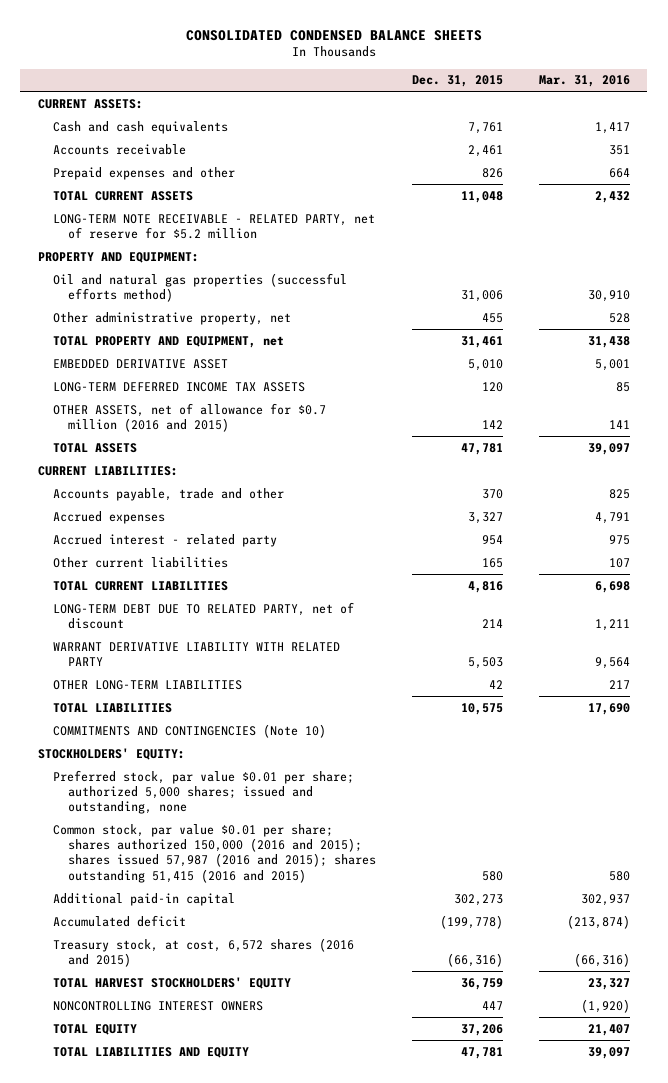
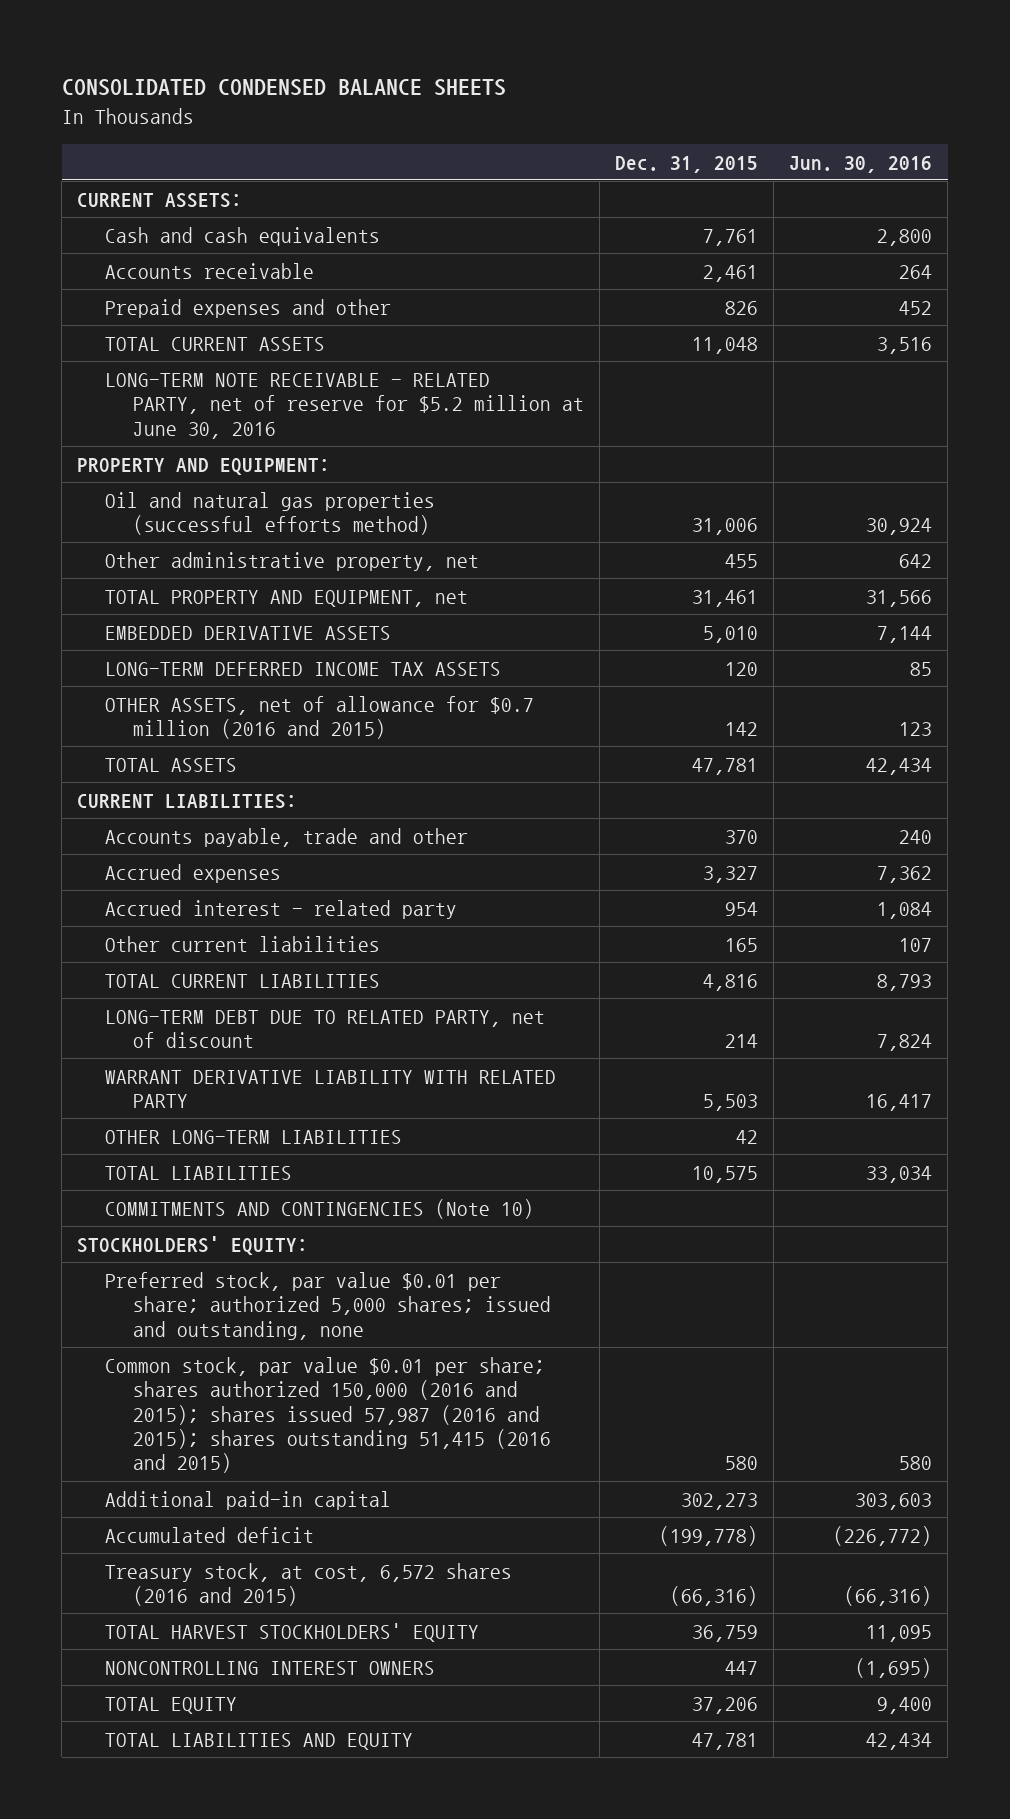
[538,75,630,88] Mar. 31, 2016 -> none
none -> [789,155,933,173] Jun. 30, 2016
[53,213,376,240] LONG-TERM NOTE RECEIVABLE - RELATED PARTY, net of reserve for $5.2 million -> [105,372,585,439] LONG-TERM NOTE RECEIVABLE - RELATED PARTY, net of reserve for $5.2 million at June 30, 2016
[53,358,229,369] EMBEDDED DERIVATIVE ASSET -> [105,625,392,640] EMBEDDED DERIVATIVE ASSETS

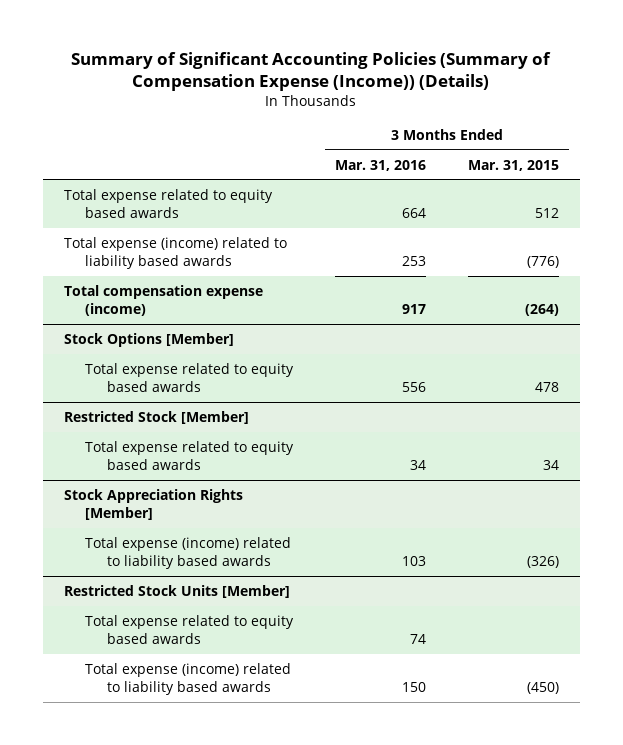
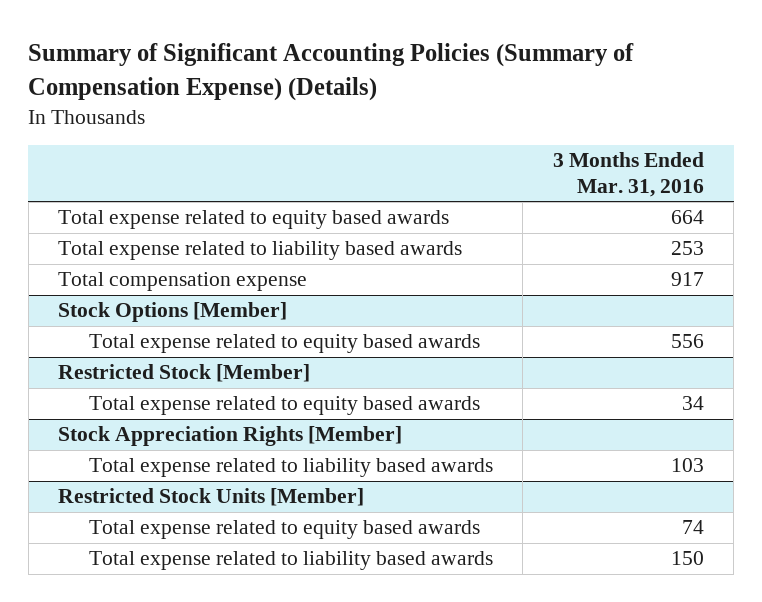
[71,51,552,91] Summary of Significant Accounting Policies (Summary of Compensation Expense (Income)) (Details) -> [28,43,635,101] Summary of Significant Accounting Policies (Summary of Compensation Expense) (Details)
[467,159,559,171] Mar. 31, 2015 -> none
[63,236,287,270] Total expense (income) related to liability based awards -> [58,241,463,261] Total expense related to liability based awards
[63,284,263,317] Total compensation expense (income) -> [58,272,308,292] Total compensation expense
[85,536,292,570] Total expense (income) related to liability based awards -> [88,458,493,478] Total expense related to liability based awards
[85,662,292,696] Total expense (income) related to liability based awards -> [88,551,493,571] Total expense related to liability based awards

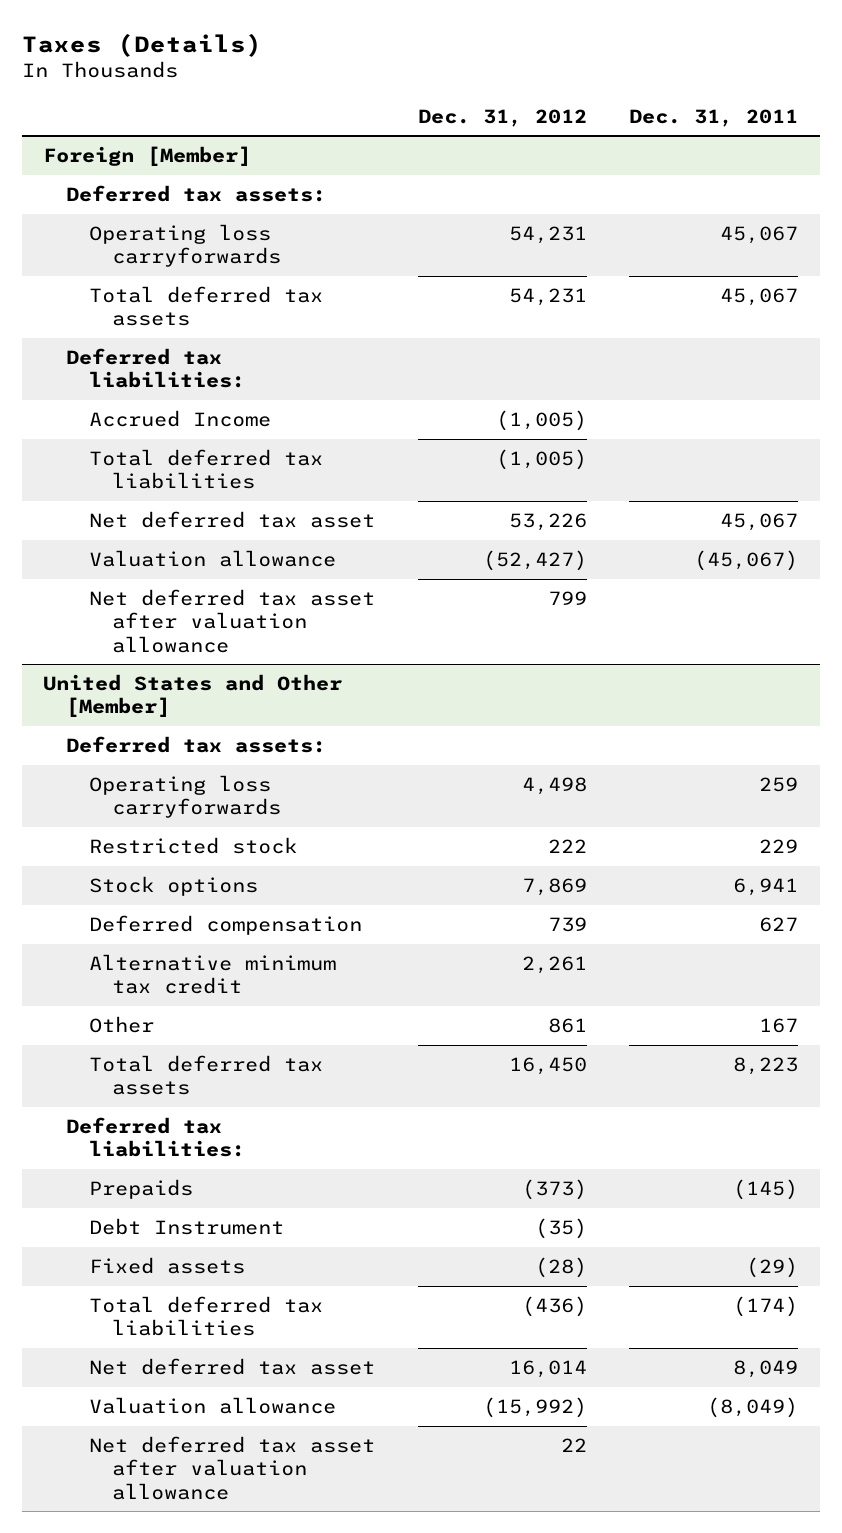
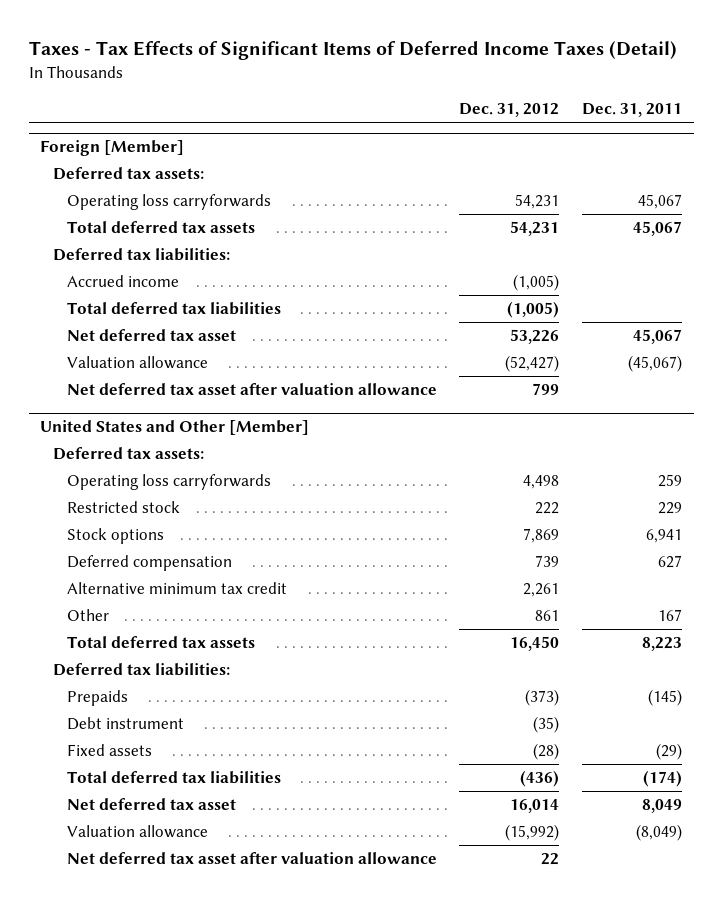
[21,32,262,57] Taxes (Details) -> [28,41,677,61] Taxes - Tax Effects of Significant Items of Deferred Income Taxes (Detail)
[88,409,271,427] Accrued Income -> [66,275,179,288] Accrued income
[88,1217,284,1235] Debt Instrument -> [66,717,184,731] Debt instrument

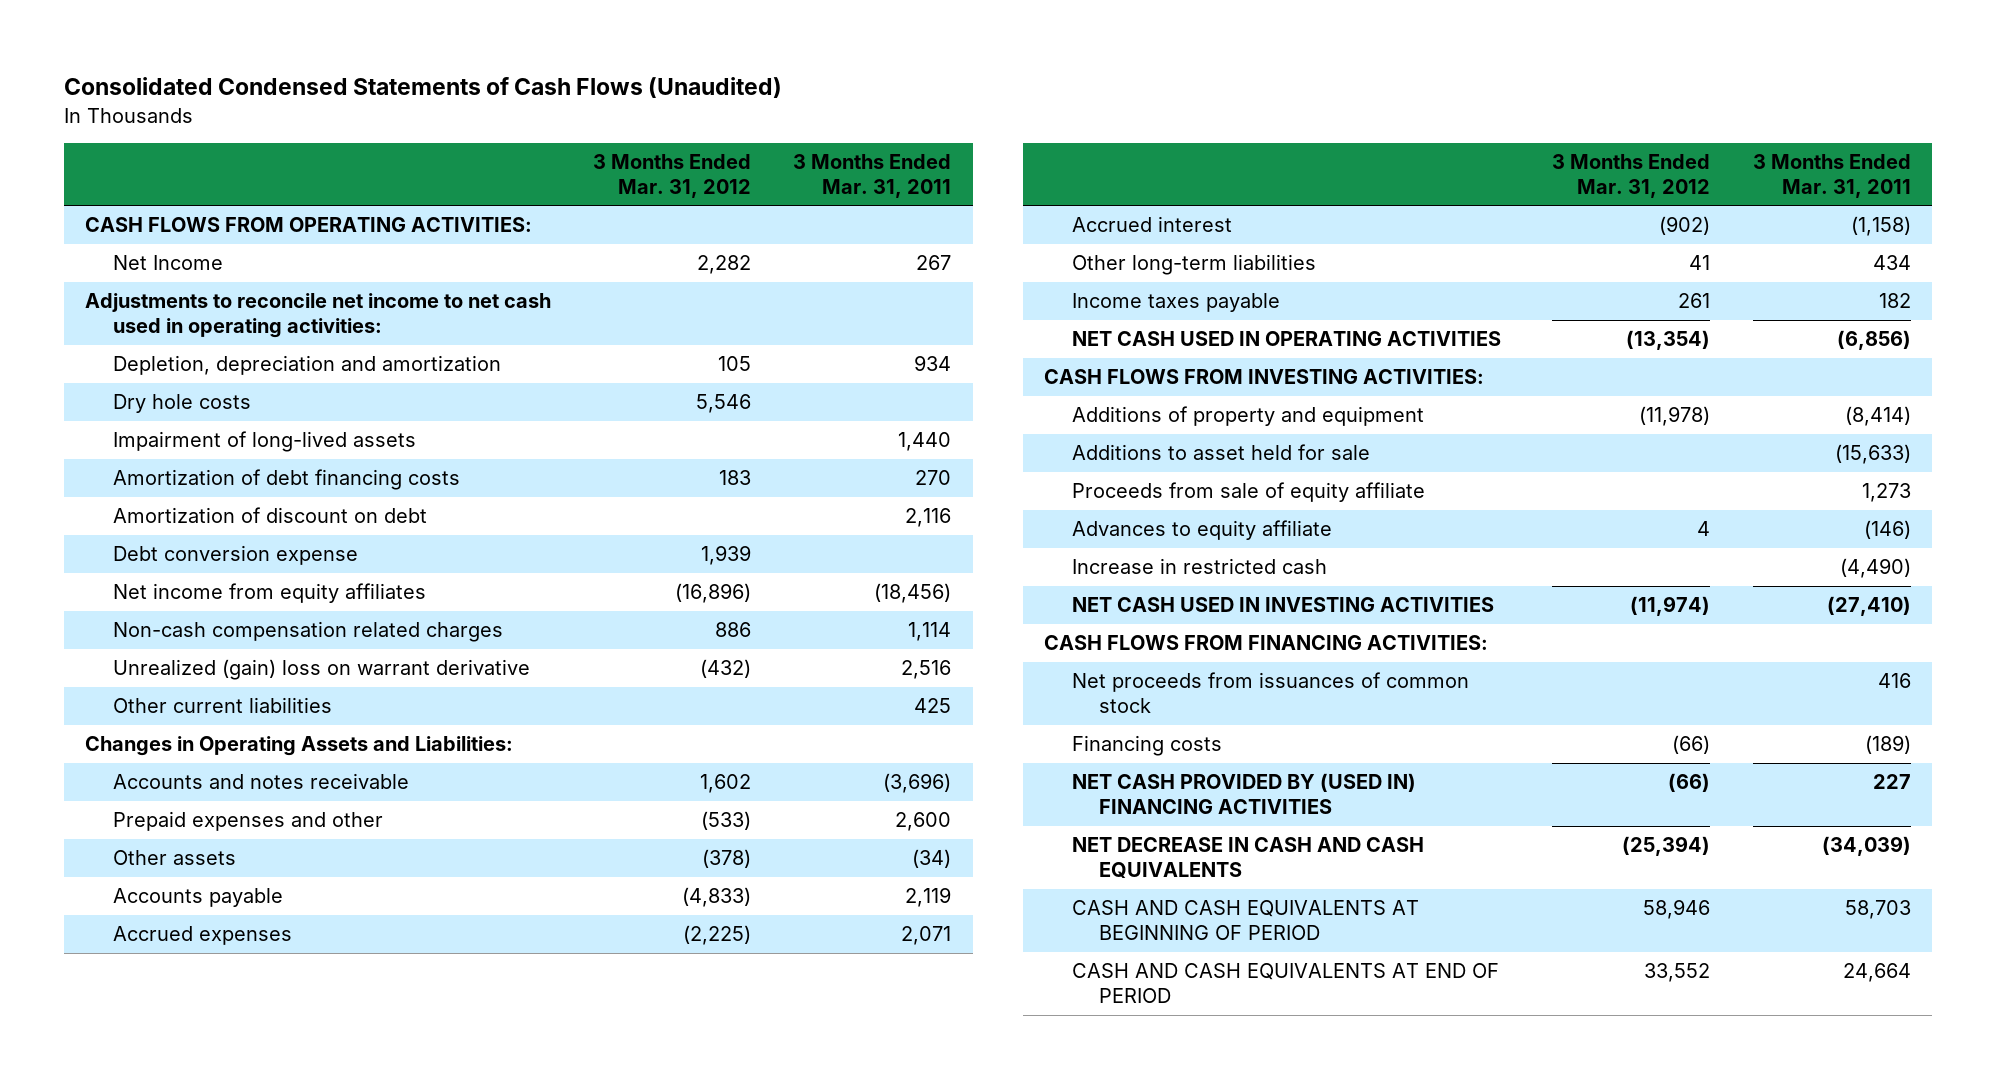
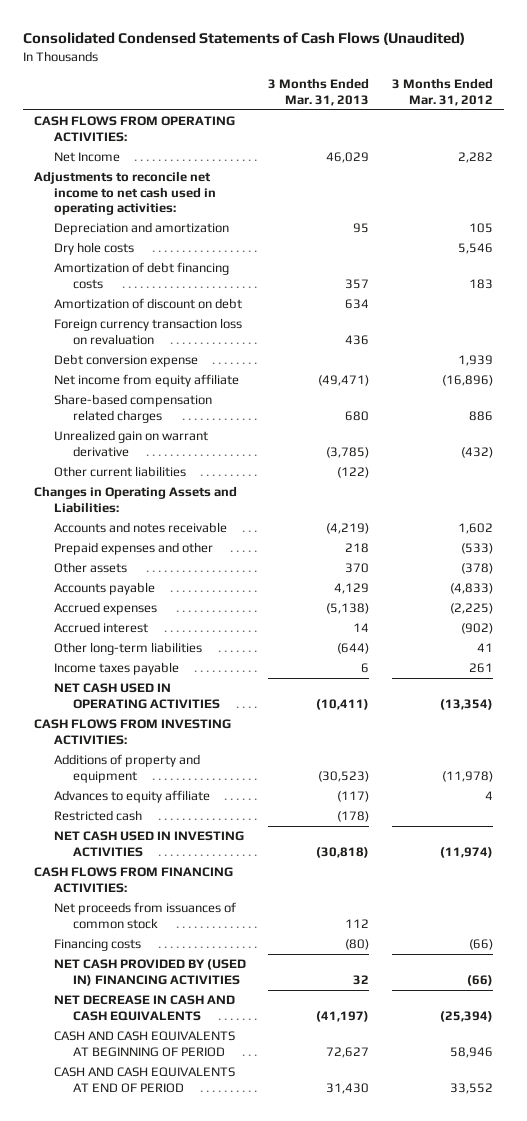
[793,154,952,198] 3 Months Ended Mar. 31, 2011 -> none
none -> [268,78,370,106] 3 Months Ended Mar. 31, 2013
[112,355,501,376] Depletion, depreciation and amortization -> [53,222,229,236] Depreciation and amortization
[112,431,416,453] Impairment of long-lived assets -> none
none -> [53,318,242,345] Foreign currency transaction loss on revaluation
[112,583,426,604] Net income from equity affiliates -> [53,374,239,388] Net income from equity affiliate
[112,621,503,643] Non-cash compensation related charges -> [53,394,212,423] Share-based compensation related charges
[112,659,530,681] Unrealized (gain) loss on warrant derivative -> [53,430,208,457] Unrealized gain on warrant derivative
[1071,444,1370,461] Additions to asset held for sale -> none
[1071,482,1425,503] Proceeds from sale of equity affiliate -> none
[1071,558,1327,575] Increase in restricted cash -> [53,810,142,822] Restricted cash

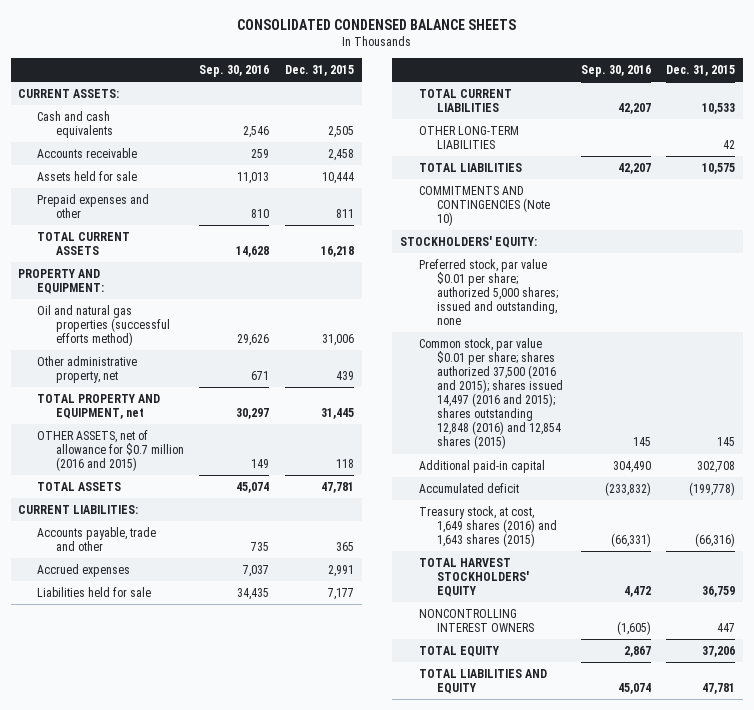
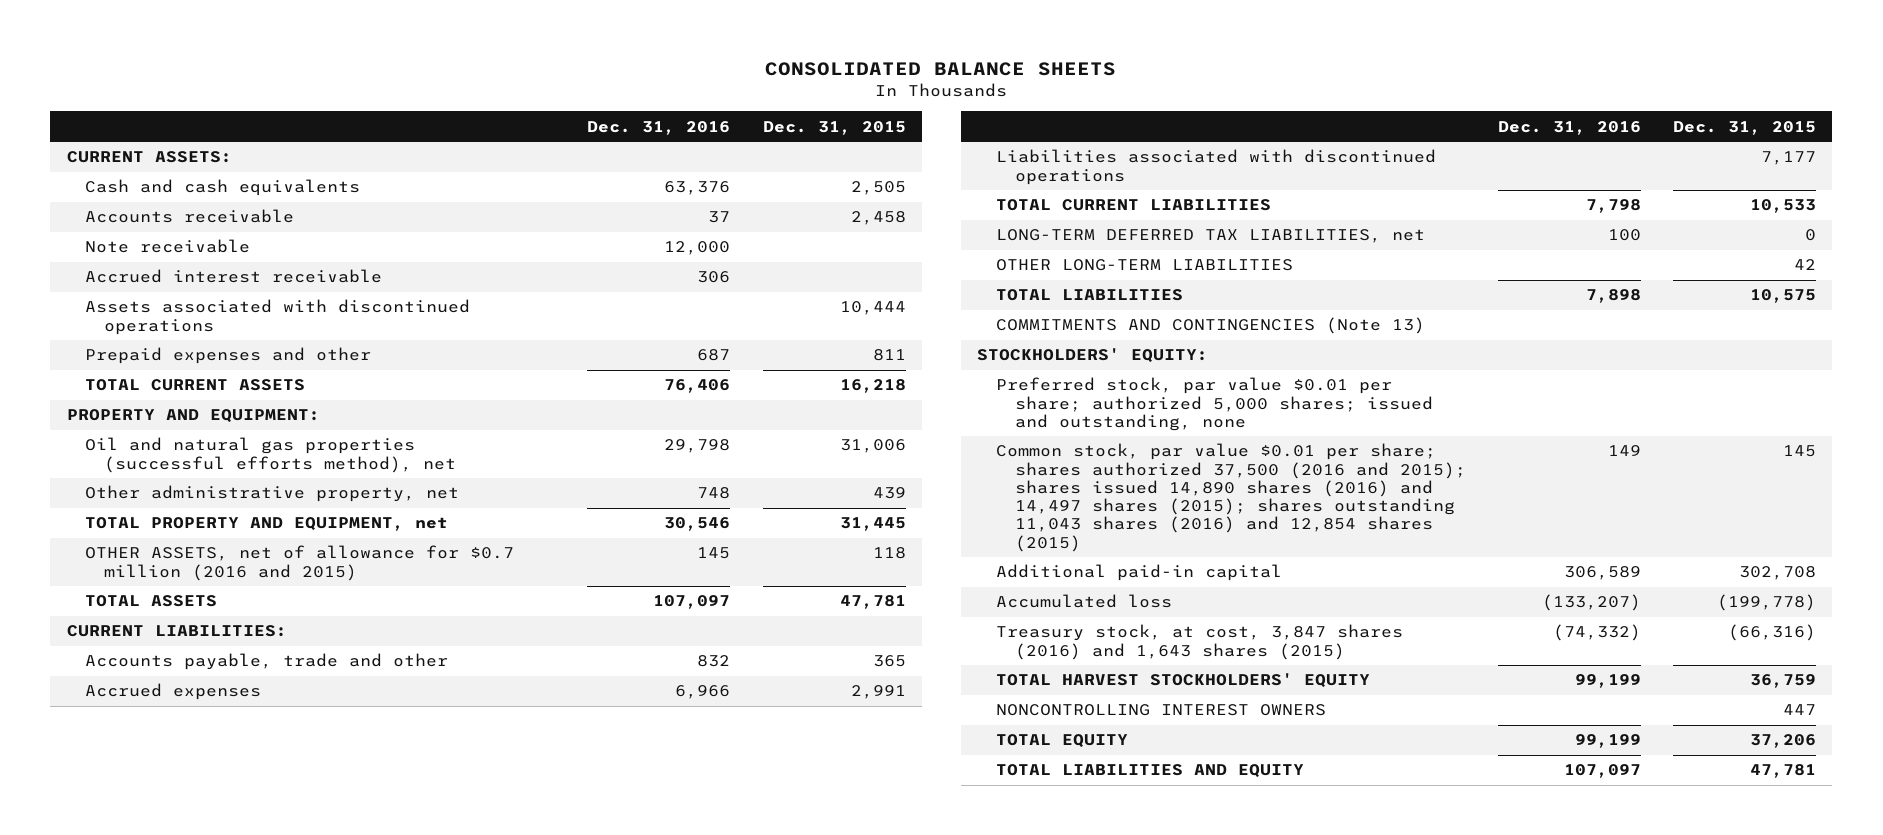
[236,18,516,30] CONSOLIDATED CONDENSED BALANCE SHEETS -> [765,61,1117,76] CONSOLIDATED BALANCE SHEETS
[199,65,270,78] Sep. 30, 2016 -> none
none -> [587,120,731,135] Dec. 31, 2016
none -> [85,239,251,254] Note receivable
none -> [85,269,383,284] Accrued interest receivable
[37,170,138,181] Assets held for sale -> [85,299,471,335] Assets associated with discontinued operations
[37,304,170,347] Oil and natural gas properties (successful efforts method) -> [85,437,457,473] Oil and natural gas properties (successful efforts method), net
[37,586,152,597] Liabilities held for sale -> [995,149,1436,185] Liabilities associated with discontinued operations
none -> [995,229,1425,244] LONG-TERM DEFERRED TAX LIABILITIES, net
[418,185,551,227] COMMITMENTS AND CONTINGENCIES (Note 10) -> [995,317,1425,335] COMMITMENTS AND CONTINGENCIES (Note 13)
[418,337,564,450] Common stock, par value $0.01 per share; shares authorized 37,500 (2016 and 2015); shares issued 14,497 (2016 and 2015); shares outstanding 12,848 (2016) and 12,854 shares (2015) -> [995,443,1466,552] Common stock, par value $0.01 per share; shares authorized 37,500 (2016 and 2015); shares issued 14,890 shares (2016) and 14,497 shares (2015); shares outstanding 11,043 shares (2016) and 12,854 shares (2015)
[418,482,519,493] Accumulated deficit -> [995,594,1172,609] Accumulated loss
[418,505,558,548] Treasury stock, at cost, 1,649 shares (2016) and 1,643 shares (2015) -> [995,624,1403,660] Treasury stock, at cost, 3,847 shares (2016) and 1,643 shares (2015)

